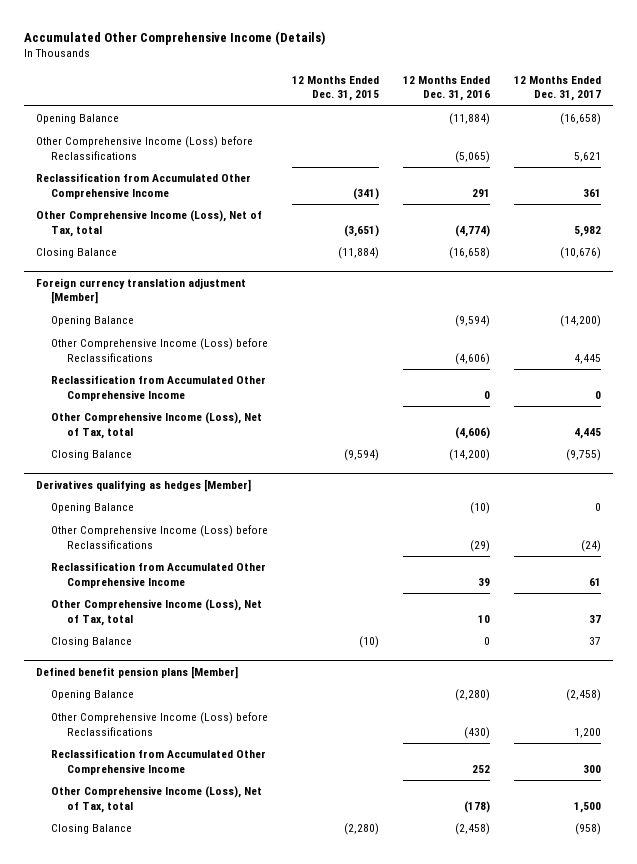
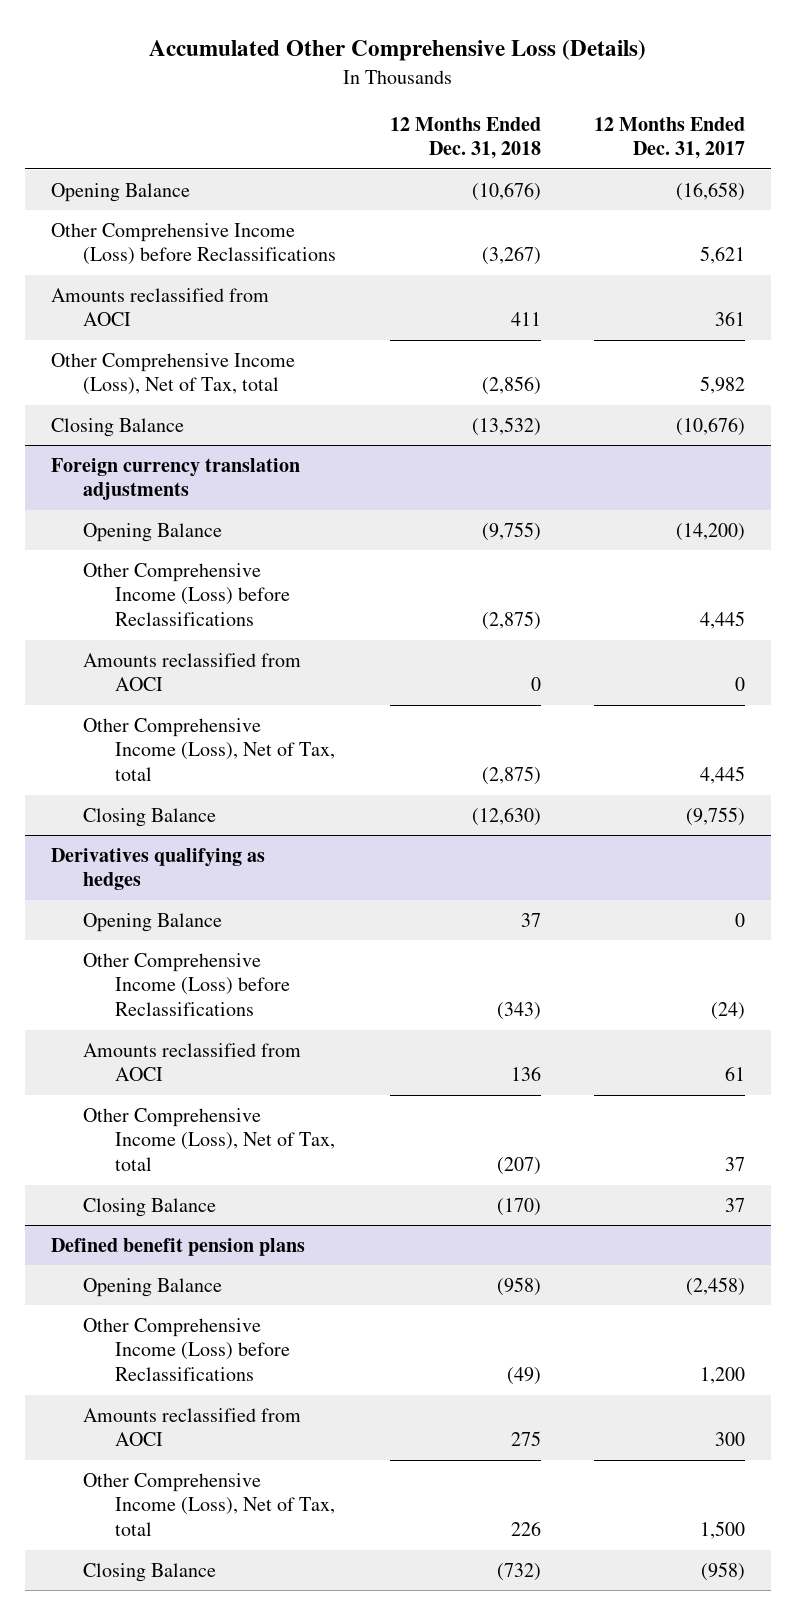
[24,30,326,45] Accumulated Other Comprehensive Income (Details) -> [149,40,647,62] Accumulated Other Comprehensive Loss (Details)
[292,75,380,102] 12 Months Ended Dec. 31, 2015 -> none
[403,75,491,102] 12 Months Ended Dec. 31, 2016 -> none
none -> [389,116,541,160] 12 Months Ended Dec. 31, 2018
[36,173,252,199] Reclassification from Accumulated Other Comprehensive Income -> [51,287,270,327] Amounts reclassified from AOCI
[36,277,247,305] Foreign currency translation adjustment [Member] -> [51,457,301,501] Foreign currency translation adjustments
[51,375,267,401] Reclassification from Accumulated Other Comprehensive Income -> [83,652,302,692] Amounts reclassified from AOCI
[36,478,252,492] Derivatives qualifying as hedges [Member] -> [51,847,266,891] Derivatives qualifying as hedges
[51,562,267,588] Reclassification from Accumulated Other Comprehensive Income -> [83,1042,302,1082] Amounts reclassified from AOCI
[36,665,239,679] Defined benefit pension plans [Member] -> [51,1237,306,1256] Defined benefit pension plans
[51,749,267,775] Reclassification from Accumulated Other Comprehensive Income -> [83,1407,302,1447] Amounts reclassified from AOCI

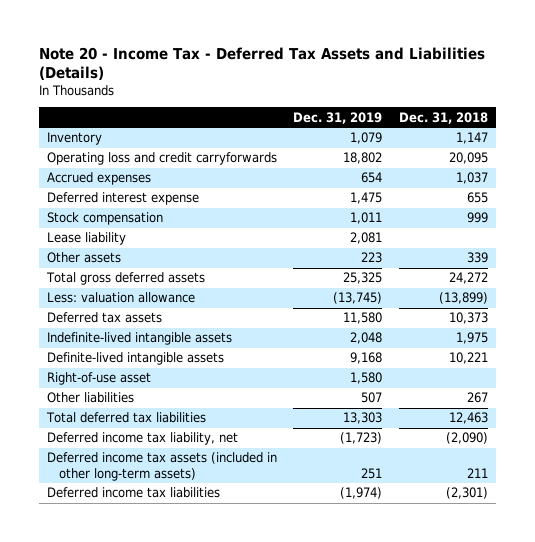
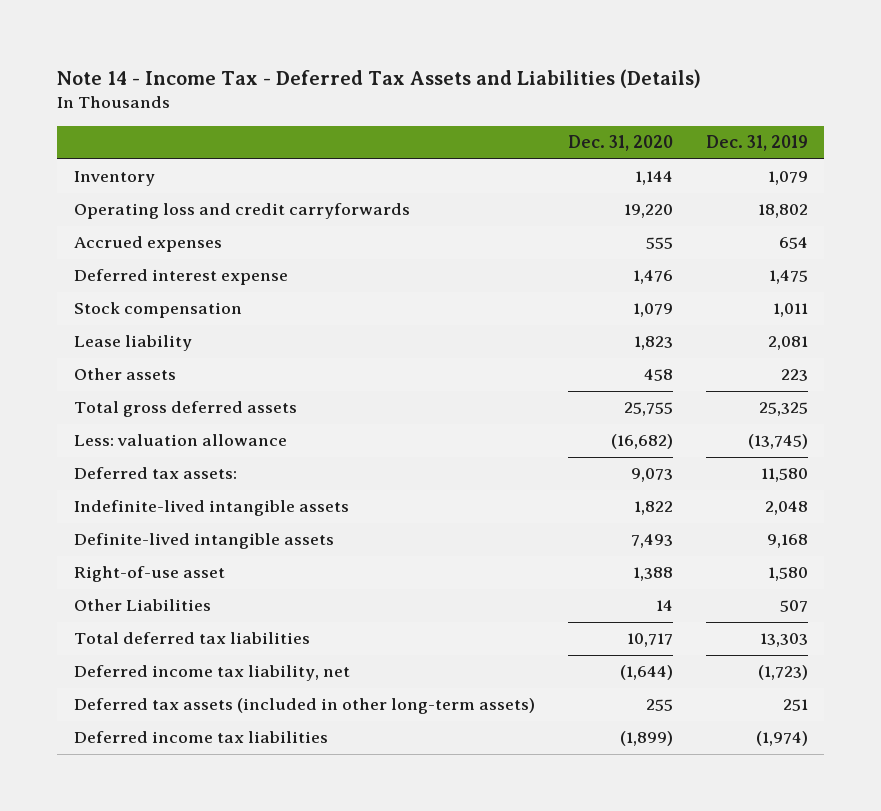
[39,46,486,81] Note 20 - Income Tax - Deferred Tax Assets and Liabilities (Details) -> [57,68,702,88] Note 14 - Income Tax - Deferred Tax Assets and Liabilities (Details)
[398,111,488,124] Dec. 31, 2018 -> none
none -> [567,135,673,152] Dec. 31, 2020
[47,312,163,324] Deferred tax assets -> [73,467,237,480] Deferred tax assets:
[47,392,135,404] Other liabilities -> [73,599,211,612] Other Liabilities
[47,452,278,481] Deferred income tax assets (included in other long-term assets) -> [73,698,535,715] Deferred tax assets (included in other long-term assets)

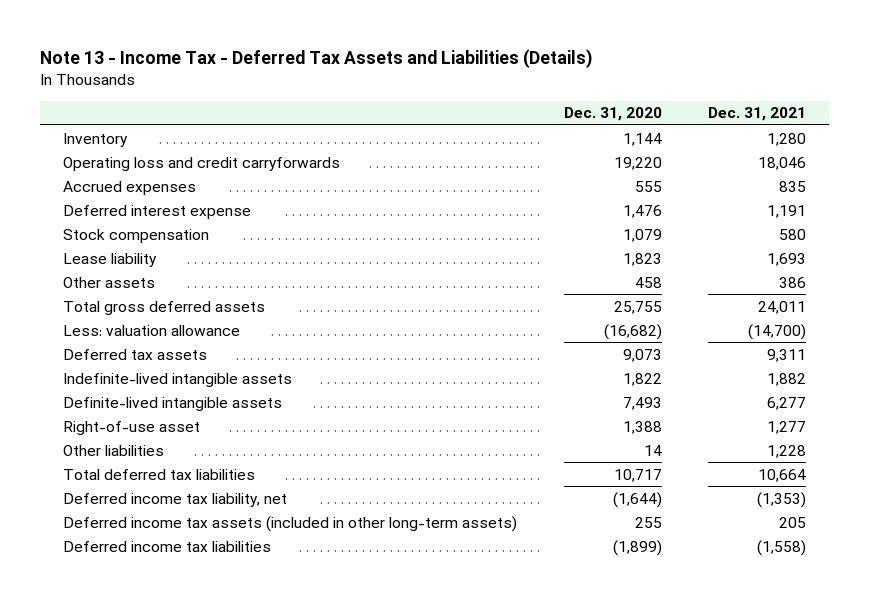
[57,68,702,88] Note 14 - Income Tax - Deferred Tax Assets and Liabilities (Details) -> [40,49,594,69] Note 13 - Income Tax - Deferred Tax Assets and Liabilities (Details)
[705,135,808,152] Dec. 31, 2019 -> none
none -> [707,107,806,122] Dec. 31, 2021
[73,467,237,480] Deferred tax assets: -> [63,348,208,360] Deferred tax assets
[73,599,211,612] Other Liabilities -> [63,444,165,456] Other liabilities
[73,698,535,715] Deferred tax assets (included in other long-term assets) -> [63,515,518,532] Deferred income tax assets (included in other long-term assets)

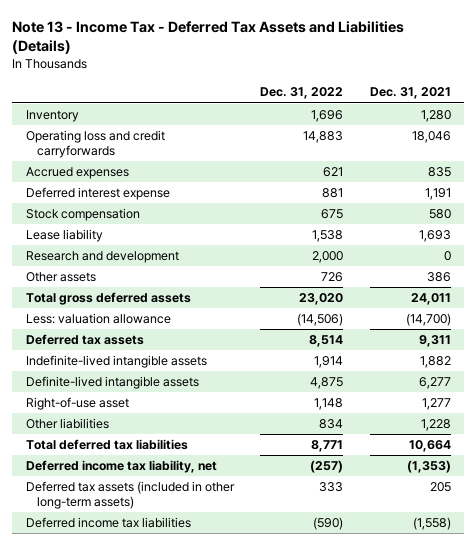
[563,107,662,122] Dec. 31, 2020 -> none
none -> [260,87,344,100] Dec. 31, 2022
none -> [25,251,179,264] Research and development
[63,515,518,532] Deferred income tax assets (included in other long-term assets) -> [25,481,235,509] Deferred tax assets (included in other long-term assets)

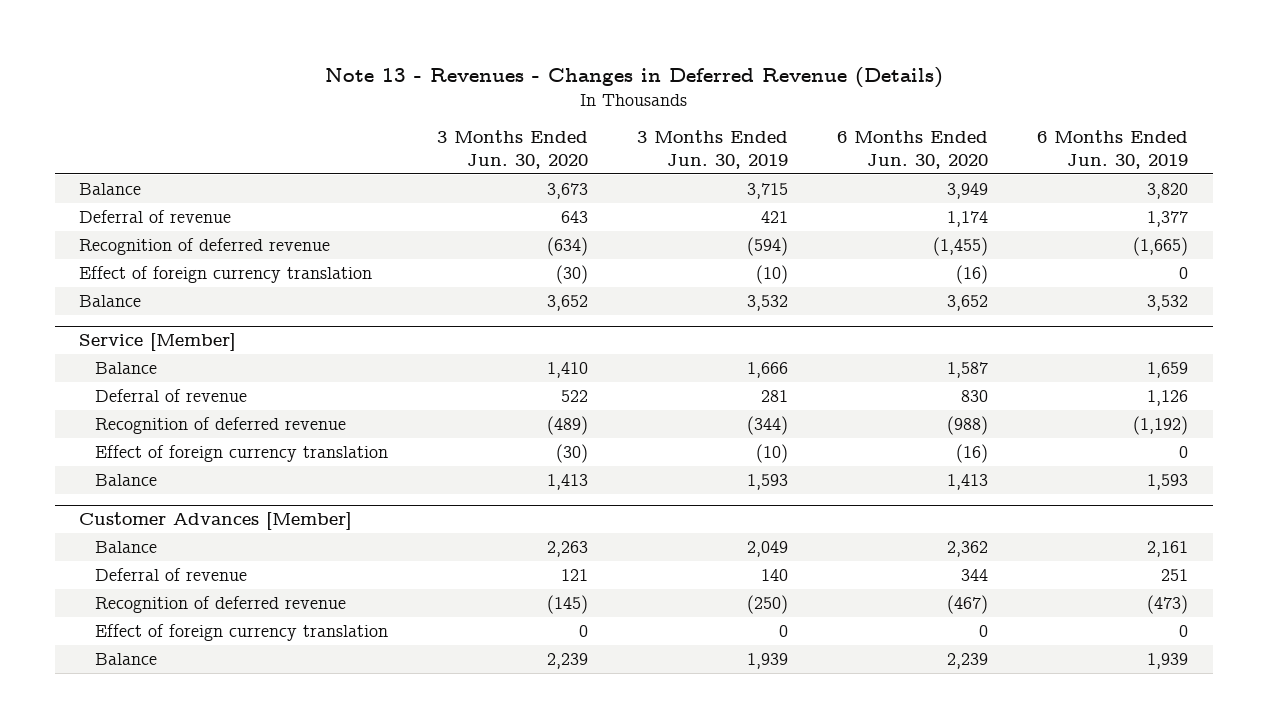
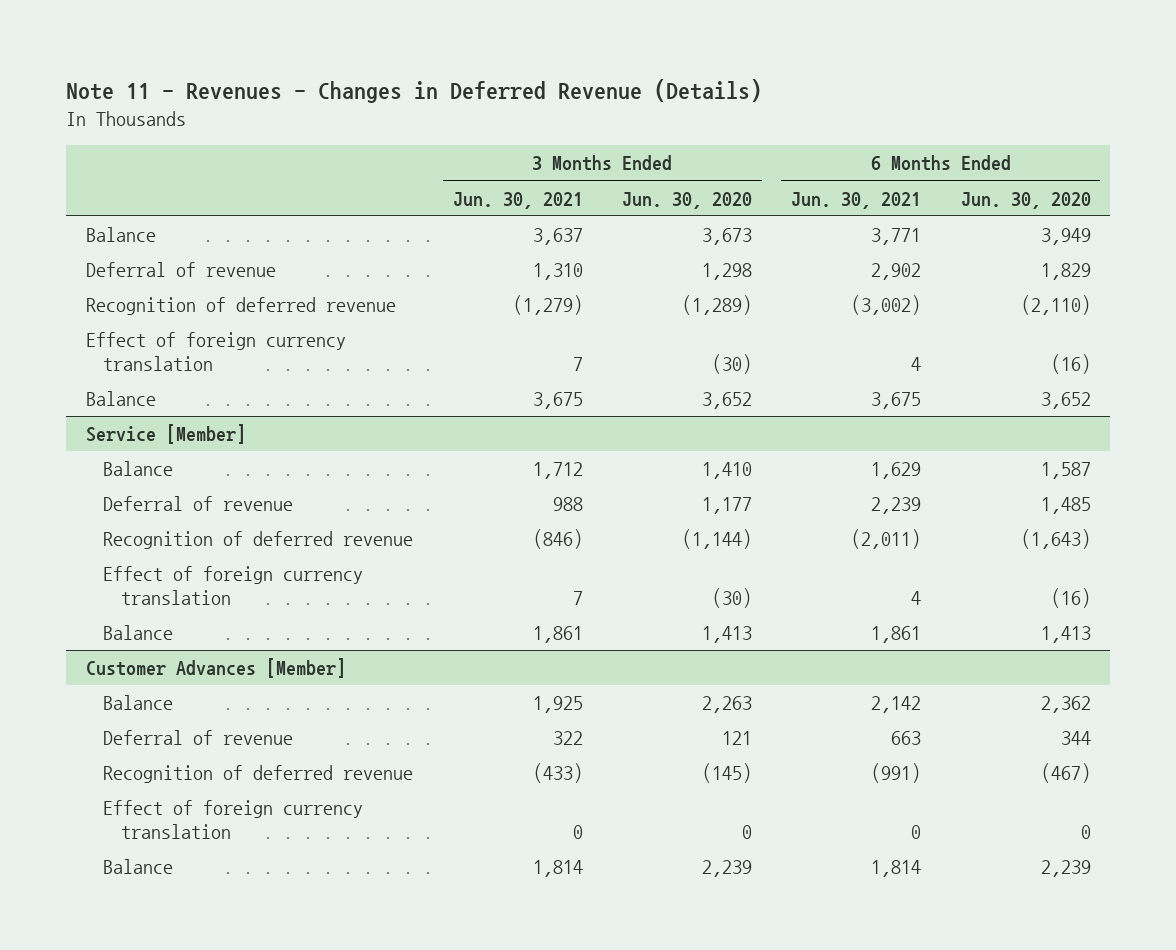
[324,67,943,89] Note 13 - Revenues - Changes in Deferred Revenue (Details) -> [66,78,763,103] Note 11 - Revenues - Changes in Deferred Revenue (Details)
[637,130,789,169] 3 Months Ended Jun. 30, 2019 -> none
[1037,130,1189,169] 6 Months Ended Jun. 30, 2019 -> none
none -> [452,191,583,209] Jun. 30, 2021
none -> [791,191,922,209] Jun. 30, 2021
[560,211,588,224] 643 -> [701,263,752,281] 1,298
[947,211,989,228] 1,174 -> [1040,263,1091,281] 1,829
[546,237,588,257] (634) -> [681,295,752,316] (1,289)
[933,237,989,257] (1,455) -> [1020,295,1091,316] (2,110)
[560,390,588,403] 522 -> [701,497,752,515] 1,177
[961,390,989,403] 830 -> [1040,497,1091,515] 1,485
[546,416,588,436] (489) -> [681,529,752,550] (1,144)
[947,416,989,436] (988) -> [1020,529,1091,550] (1,643)

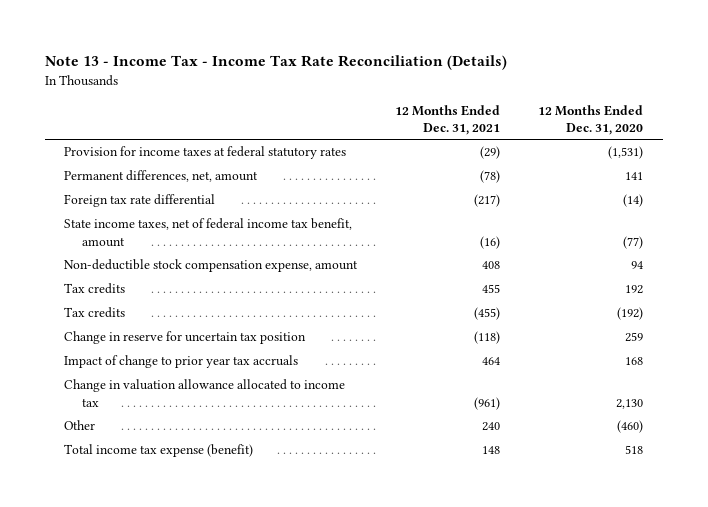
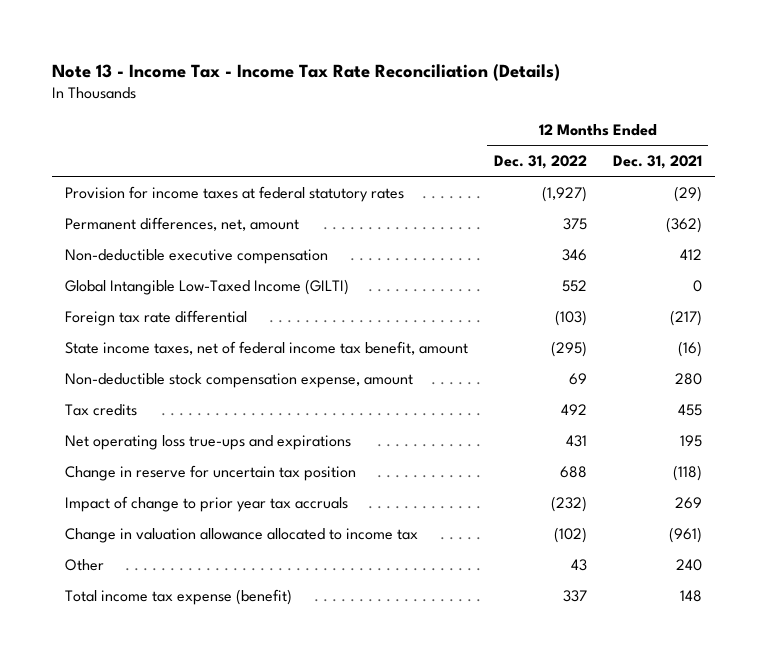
[538,104,644,135] 12 Months Ended Dec. 31, 2020 -> none
none -> [493,154,587,169] Dec. 31, 2022
[480,170,501,184] (78) -> [665,216,702,233] (362)
none -> [64,248,328,264] Non-deductible executive compensation
none -> [64,278,349,295] Global Intangible Low-Taxed Income (GILTI)
[482,261,501,270] 408 -> [674,372,702,385] 280
[64,307,126,319] Tax credits -> none
none -> [64,434,351,450] Net operating loss true-ups and expirations
[482,357,501,366] 464 -> [674,496,702,509] 269

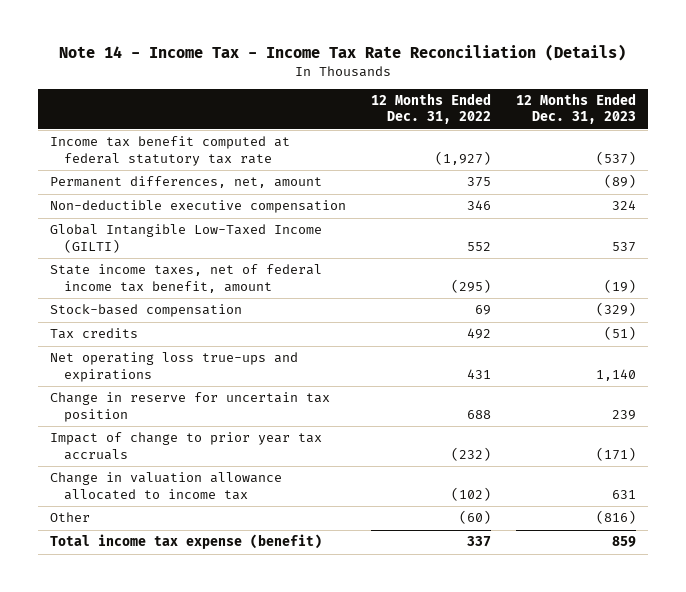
[51,63,560,81] Note 13 - Income Tax - Income Tax Rate Reconciliation (Details) -> [59,44,627,62] Note 14 - Income Tax - Income Tax Rate Reconciliation (Details)
[612,154,702,169] Dec. 31, 2021 -> none
none -> [515,93,636,125] 12 Months Ended Dec. 31, 2023
[64,185,404,202] Provision for income taxes at federal statutory rates -> [50,136,291,166] Income tax benefit computed at federal statutory tax rate
[64,309,247,326] Foreign tax rate differential -> none
[64,372,413,388] Non-deductible stock compensation expense, amount -> none
none -> [50,304,243,318] Stock-based compensation
[570,558,587,571] 43 -> [459,510,492,525] (60)

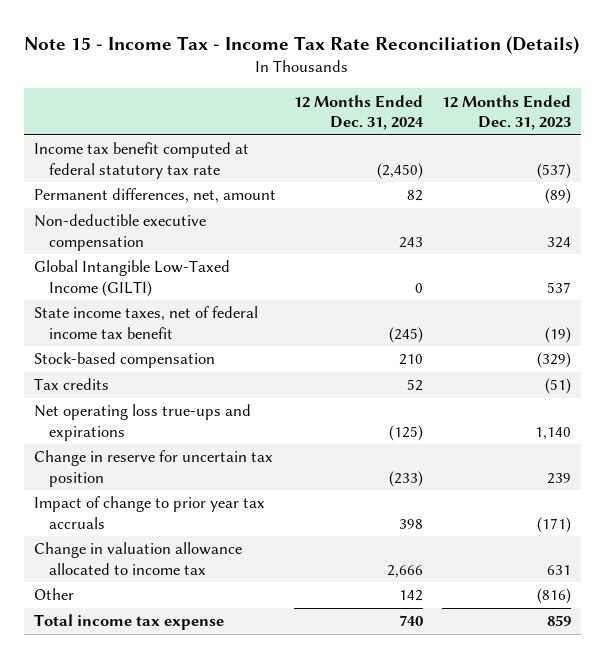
[59,44,627,62] Note 14 - Income Tax - Income Tax Rate Reconciliation (Details) -> [24,35,580,54] Note 15 - Income Tax - Income Tax Rate Reconciliation (Details)
[371,93,492,125] 12 Months Ended Dec. 31, 2022 -> none
none -> [294,94,425,131] 12 Months Ended Dec. 31, 2024
[50,264,323,293] State income taxes, net of federal income tax benefit, amount -> [33,306,258,339] State income taxes, net of federal income tax benefit
[50,534,323,550] Total income tax expense (benefit) -> [33,614,224,631] Total income tax expense

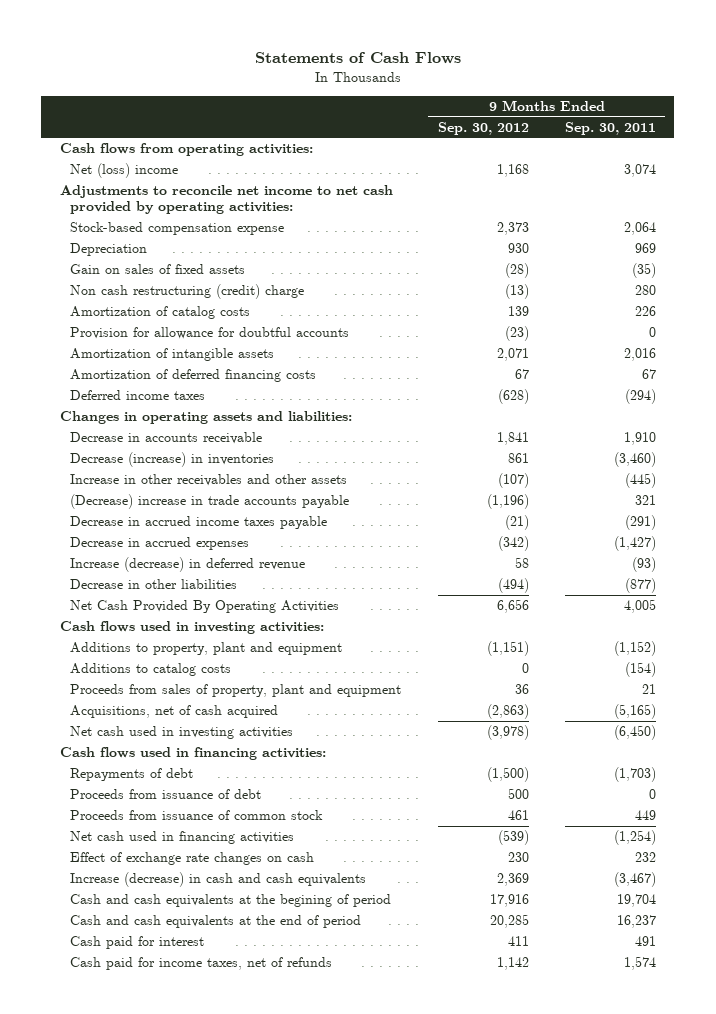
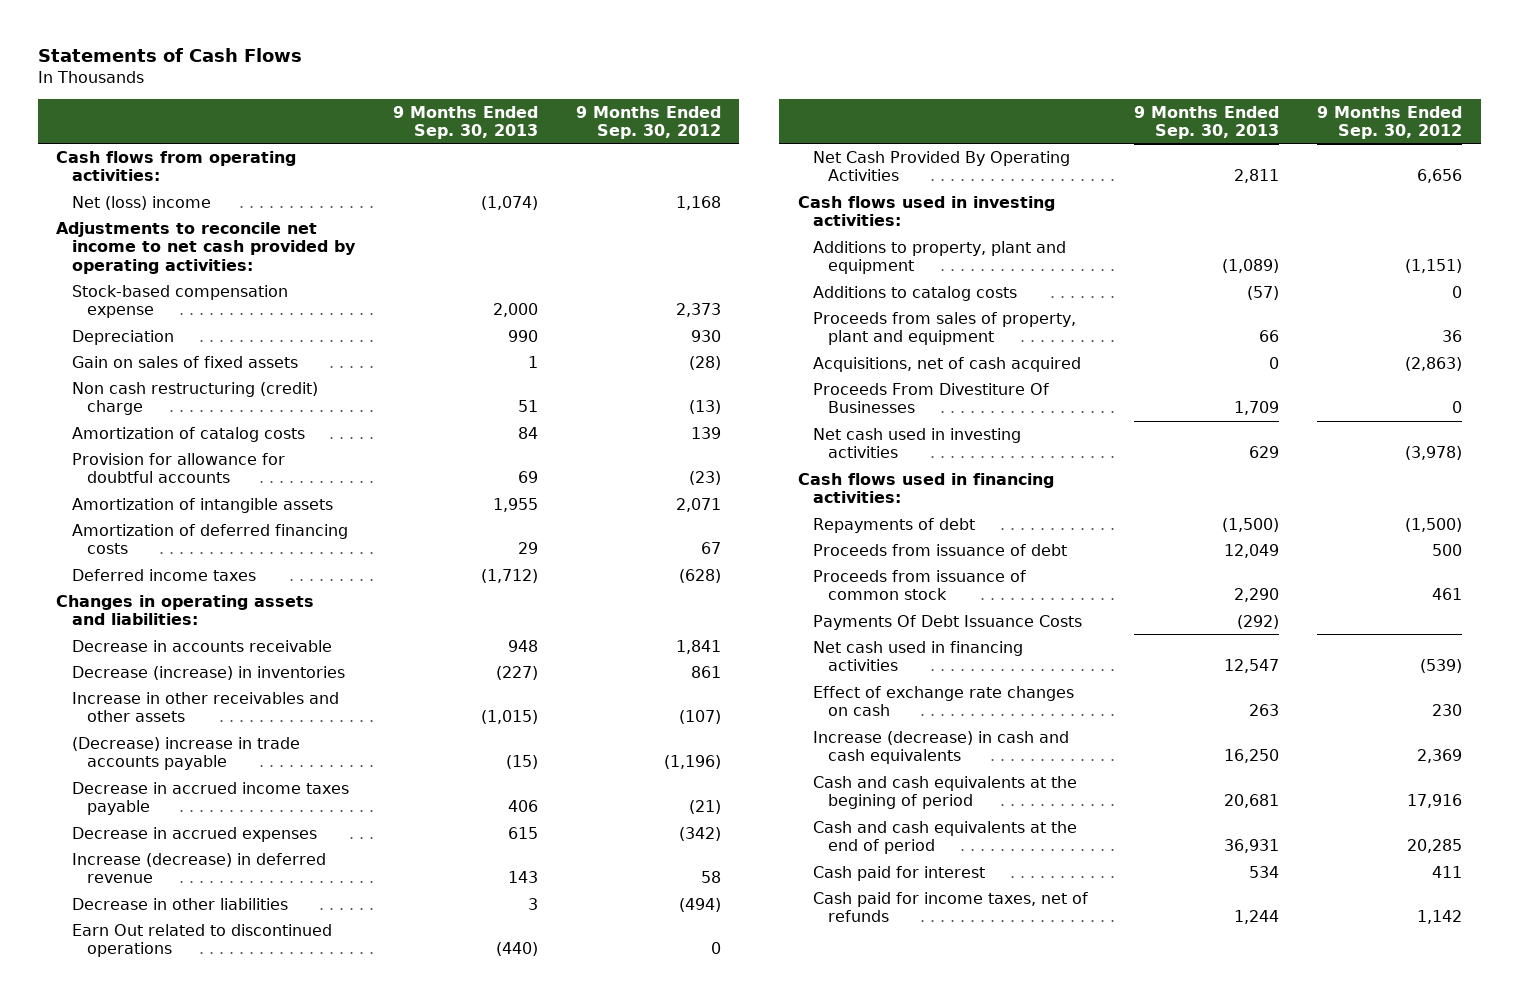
[565,121,657,135] Sep. 30, 2011 -> none
none -> [392,105,538,140] 9 Months Ended Sep. 30, 2013
none -> [71,923,332,958] Earn Out related to discontinued operations
none -> [812,382,1049,414] Proceeds From Divestiture Of Businesses
none -> [812,614,1082,630] Payments Of Debt Issuance Costs

